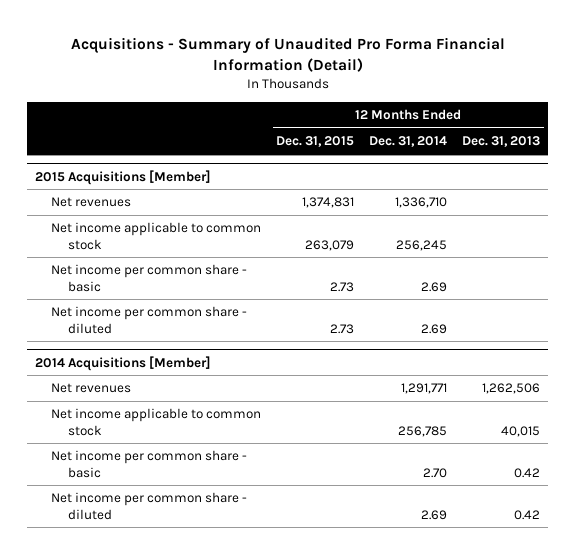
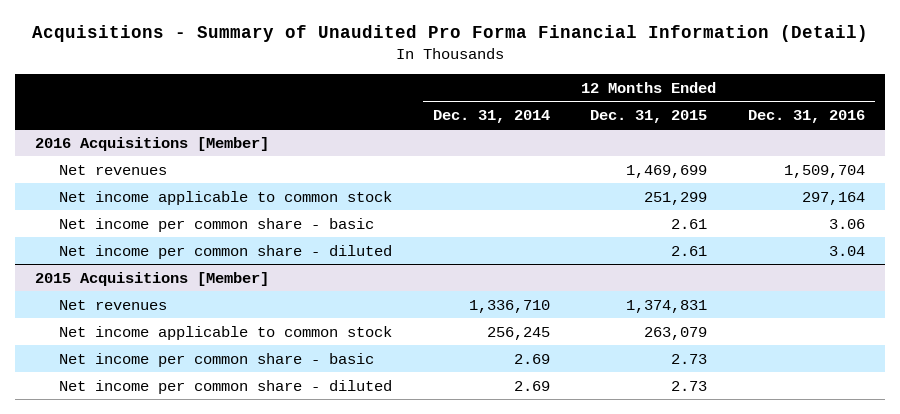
[462,136,541,148] Dec. 31, 2013 -> none
none -> [747,109,865,123] Dec. 31, 2016
none -> [35,136,270,151] 2016 Acquisitions [Member]
none -> [59,164,168,175] Net revenues
none -> [59,190,393,205] Net income applicable to common stock
none -> [59,217,375,232] Net income per common share - basic
none -> [59,244,393,259] Net income per common share - diluted
[34,355,211,371] 2014 Acquisitions [Member] -> none
[51,383,132,394] Net revenues -> none
[51,408,262,436] Net income applicable to common stock -> none
[51,450,248,478] Net income per common share - basic -> none
[51,492,248,520] Net income per common share - diluted -> none

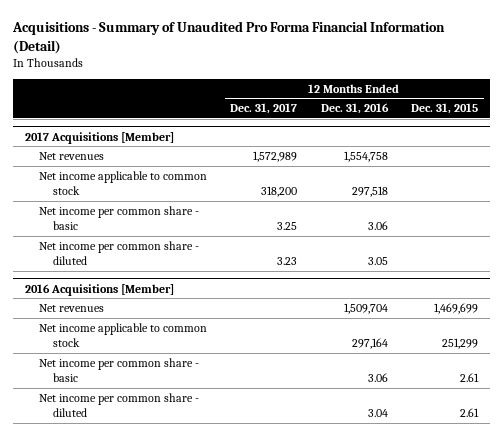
[432,109,550,123] Dec. 31, 2014 -> none
none -> [230,103,298,115] Dec. 31, 2017
none -> [24,131,174,144] 2017 Acquisitions [Member]
none -> [39,151,105,160] Net revenues
none -> [39,170,208,196] Net income applicable to common stock
none -> [39,205,200,231] Net income per common share - basic
none -> [39,240,200,266] Net income per common share - diluted
[35,271,270,286] 2015 Acquisitions [Member] -> none
[59,299,168,310] Net revenues -> none
[59,325,393,340] Net income applicable to common stock -> none
[59,352,375,367] Net income per common share - basic -> none
[59,379,393,394] Net income per common share - diluted -> none

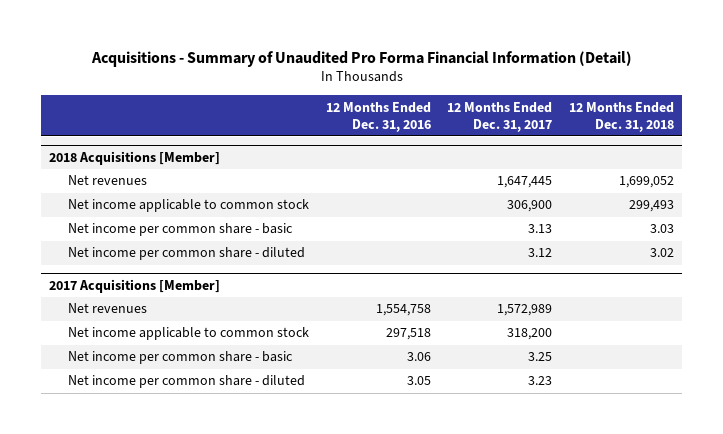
[411,103,479,115] Dec. 31, 2015 -> none
none -> [568,101,674,132] 12 Months Ended Dec. 31, 2018
none -> [49,150,221,165] 2018 Acquisitions [Member]
none -> [68,175,148,186] Net revenues
none -> [68,199,310,213] Net income applicable to common stock
none -> [68,223,294,237] Net income per common share - basic
none -> [68,247,306,261] Net income per common share - diluted
[24,283,174,296] 2016 Acquisitions [Member] -> none
[39,303,105,312] Net revenues -> none
[39,322,208,348] Net income applicable to common stock -> none
[39,357,200,383] Net income per common share - basic -> none
[39,392,200,418] Net income per common share - diluted -> none

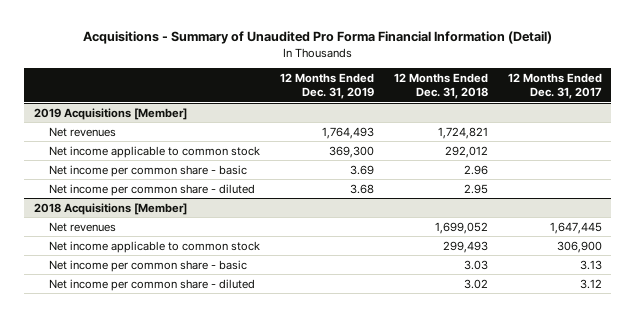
[325,101,431,132] 12 Months Ended Dec. 31, 2016 -> none
none -> [279,72,374,100] 12 Months Ended Dec. 31, 2019
none -> [33,107,187,120] 2019 Acquisitions [Member]
none -> [49,126,117,137] Net revenues
none -> [49,145,261,158] Net income applicable to common stock
none -> [49,164,248,177] Net income per common share - basic
none -> [49,183,256,196] Net income per common share - diluted
[49,278,221,293] 2017 Acquisitions [Member] -> none
[68,303,148,314] Net revenues -> none
[68,327,310,341] Net income applicable to common stock -> none
[68,351,294,365] Net income per common share - basic -> none
[68,375,306,389] Net income per common share - diluted -> none

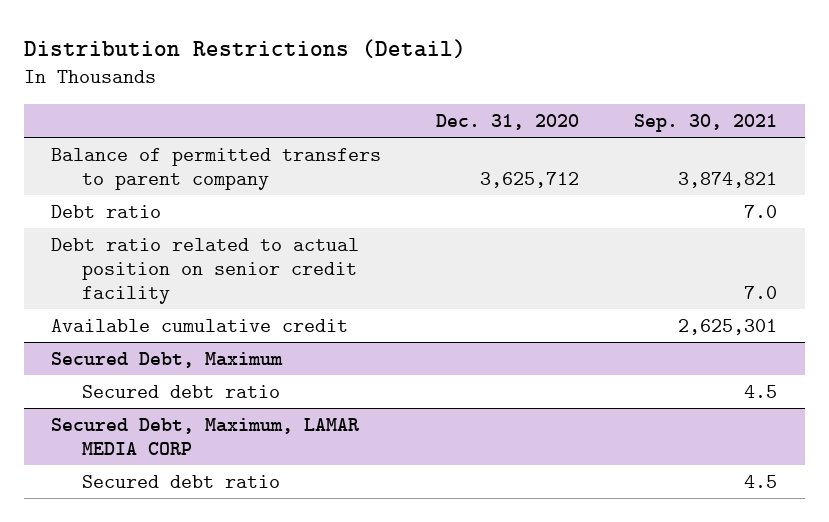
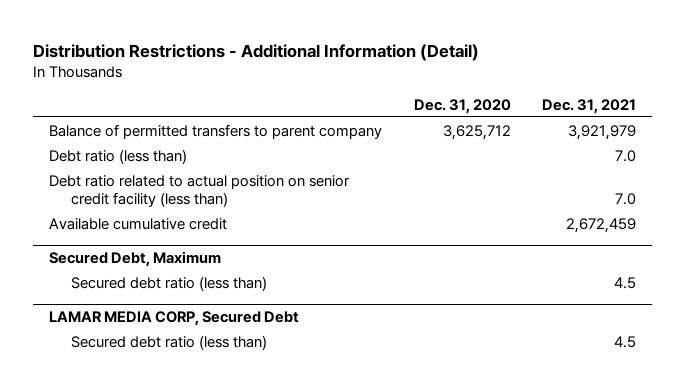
[23,38,466,58] Distribution Restrictions (Detail) -> [33,43,480,61] Distribution Restrictions - Additional Information (Detail)
[634,113,778,132] Sep. 30, 2021 -> none
none -> [542,98,637,114] Dec. 31, 2021
[51,204,162,218] Debt ratio -> [49,148,188,164] Debt ratio (less than)
[51,237,360,304] Debt ratio related to actual position on senior credit facility -> [49,174,351,207] Debt ratio related to actual position on senior credit facility (less than)
[82,384,281,398] Secured debt ratio -> [71,275,268,291] Secured debt ratio (less than)
[51,417,360,455] Secured Debt, Maximum, LAMAR MEDIA CORP -> [49,310,300,326] LAMAR MEDIA CORP, Secured Debt
[82,474,281,488] Secured debt ratio -> [71,334,268,350] Secured debt ratio (less than)

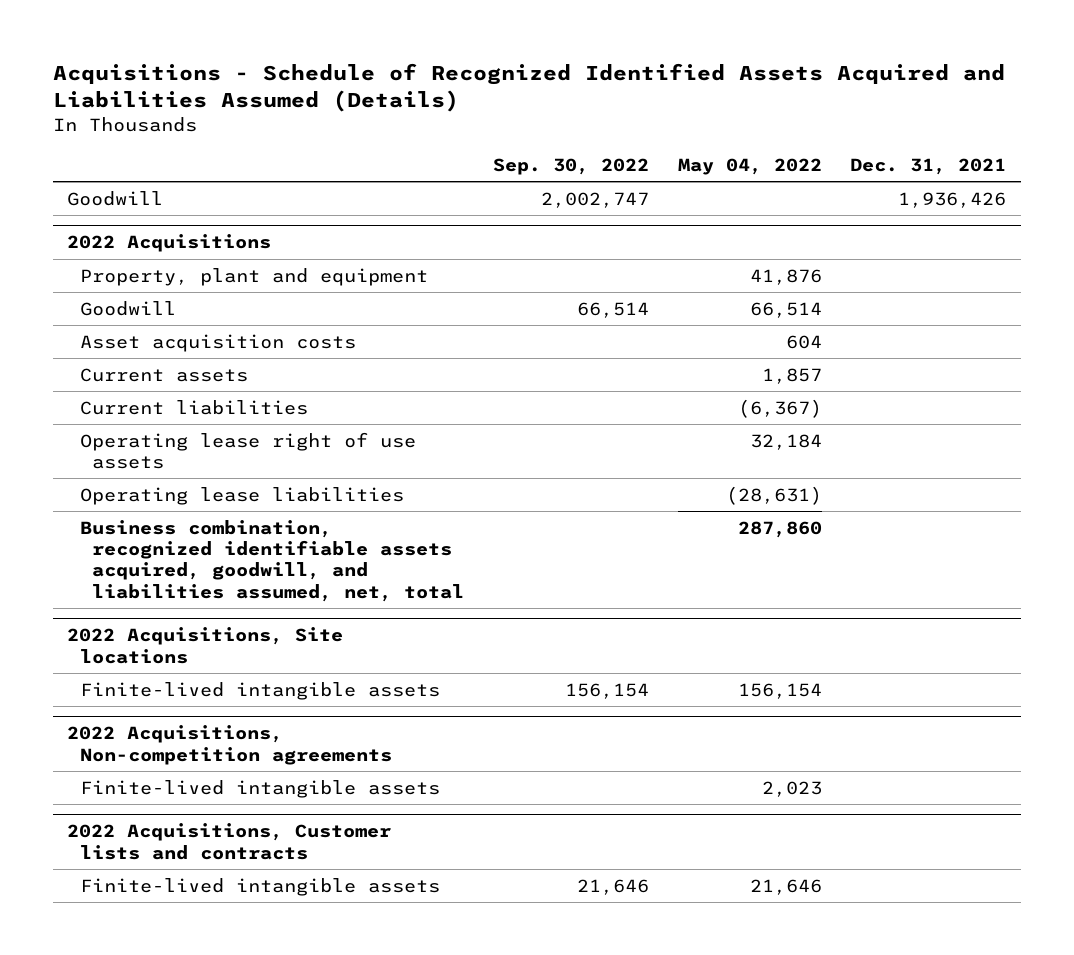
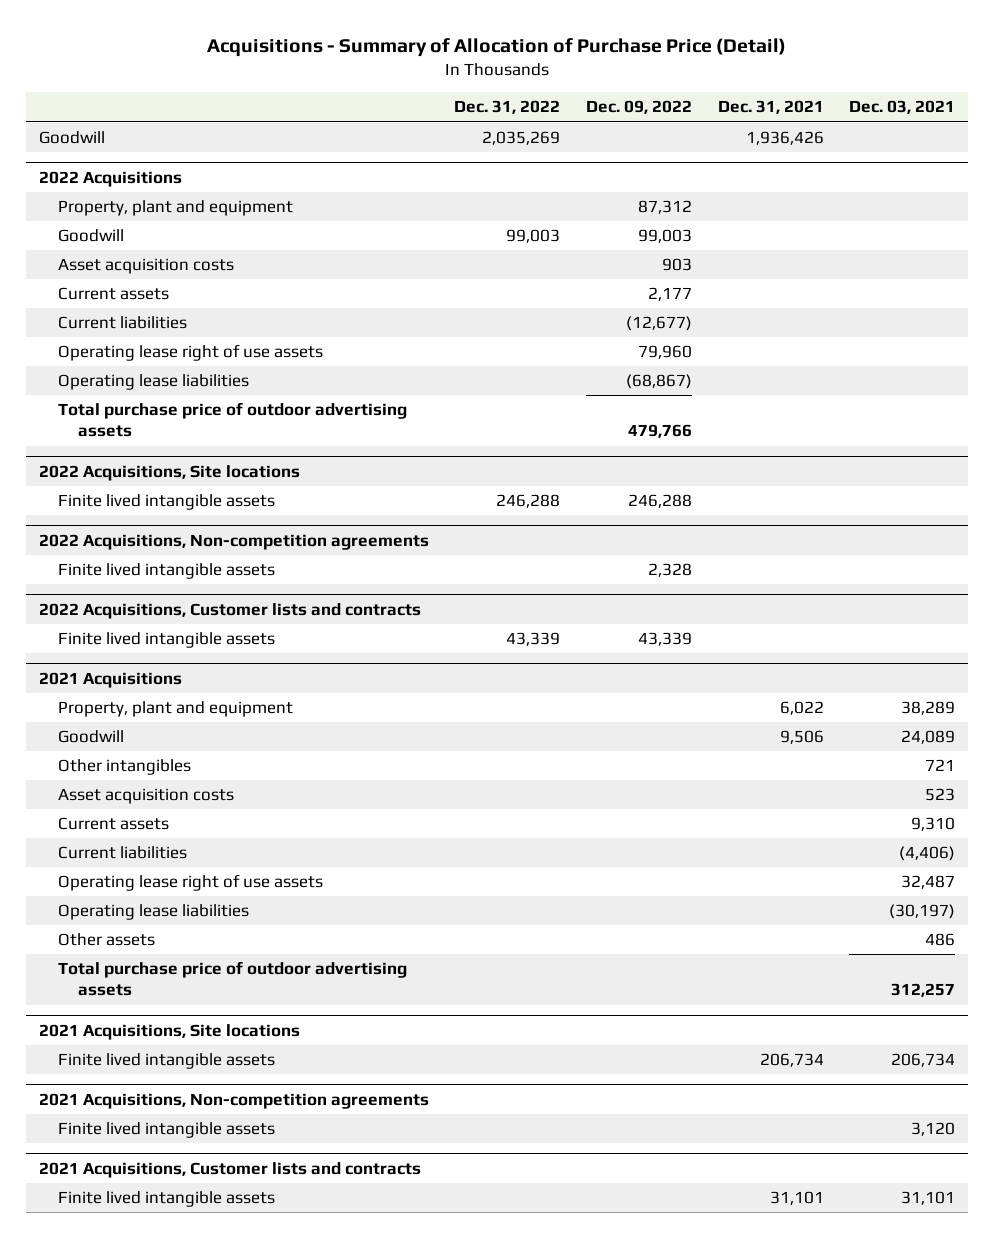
[52,62,1005,113] Acquisitions - Schedule of Recognized Identified Assets Acquired and Liabilities Assumed (Details) -> [207,38,787,58] Acquisitions - Summary of Allocation of Purchase Price (Detail)
[492,157,649,175] Sep. 30, 2022 -> none
[677,157,822,175] May 04, 2022 -> none
none -> [454,100,561,115] Dec. 31, 2022
none -> [586,100,693,115] Dec. 09, 2022
none -> [849,100,956,115] Dec. 03, 2021
[79,519,465,602] Business combination, recognized identifiable assets acquired, goodwill, and liabilities assumed, net, total -> [58,402,408,438] Total purchase price of outdoor advertising assets
[79,681,440,700] Finite-lived intangible assets -> [58,494,276,511] Finite lived intangible assets
[79,779,440,798] Finite-lived intangible assets -> [58,563,276,580] Finite lived intangible assets
[79,877,440,896] Finite-lived intangible assets -> [58,632,276,649] Finite lived intangible assets
none -> [38,671,182,688] 2021 Acquisitions
none -> [58,701,294,718] Property, plant and equipment
none -> [58,730,125,744] Goodwill
none -> [58,759,192,776] Other intangibles
none -> [58,788,235,805] Asset acquisition costs
none -> [58,817,170,831] Current assets
none -> [58,846,188,860] Current liabilities
none -> [58,874,324,892] Operating lease right of use assets
none -> [58,904,250,921] Operating lease liabilities
none -> [58,933,156,947] Other assets
none -> [58,961,408,997] Total purchase price of outdoor advertising assets
none -> [38,1023,300,1040] 2021 Acquisitions, Site locations
none -> [58,1053,276,1070] Finite lived intangible assets
none -> [38,1092,429,1109] 2021 Acquisitions, Non-competition agreements
none -> [58,1122,276,1139] Finite lived intangible assets
none -> [38,1161,421,1178] 2021 Acquisitions, Customer lists and contracts
none -> [58,1191,276,1208] Finite lived intangible assets

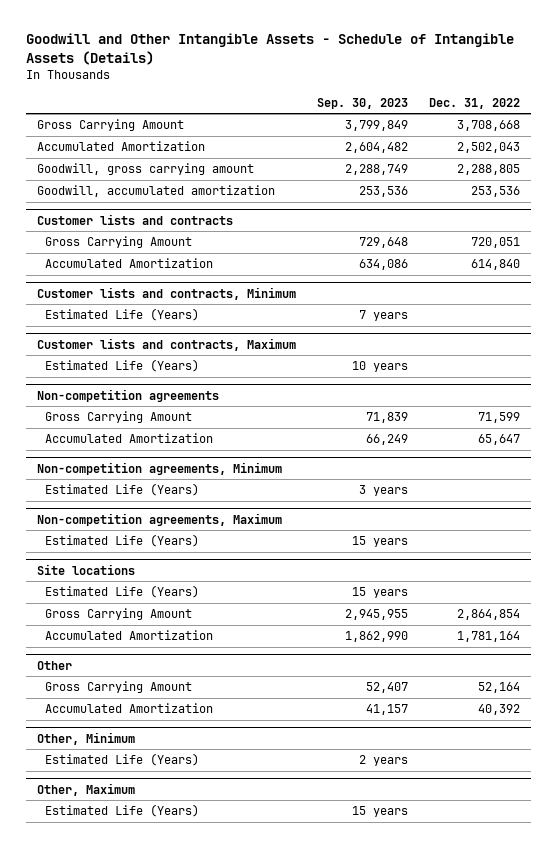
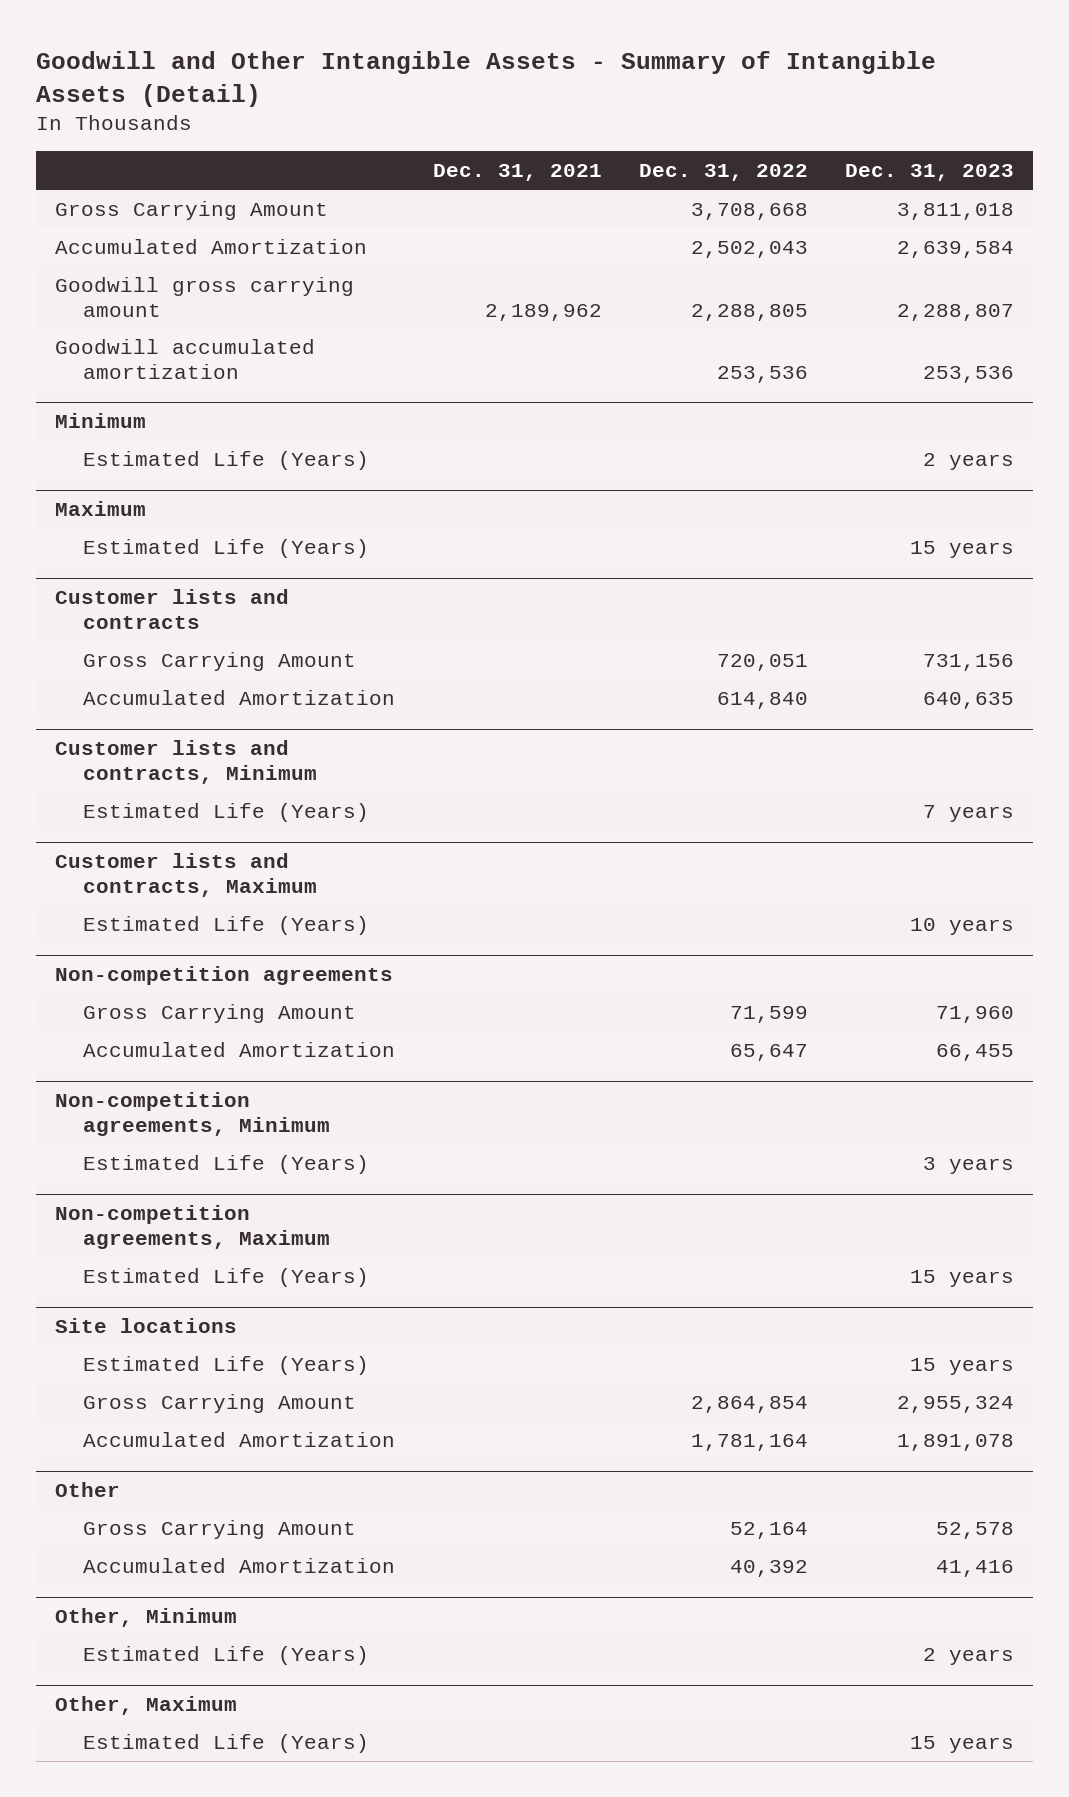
[25,33,514,66] Goodwill and Other Intangible Assets - Schedule of Intangible Assets (Details) -> [35,50,936,107] Goodwill and Other Intangible Assets - Summary of Intangible Assets (Detail)
[316,97,408,109] Sep. 30, 2023 -> none
none -> [432,164,602,182] Dec. 31, 2021
none -> [845,164,1015,182] Dec. 31, 2023
[36,163,254,176] Goodwill, gross carrying amount -> [54,276,354,317] Goodwill gross carrying amount
[36,185,275,198] Goodwill, accumulated amortization -> [54,338,315,379] Goodwill accumulated amortization
none -> [54,413,146,429] Minimum
none -> [83,450,370,470] Estimated Life (Years)
none -> [54,501,146,517] Maximum
none -> [83,538,370,558] Estimated Life (Years)

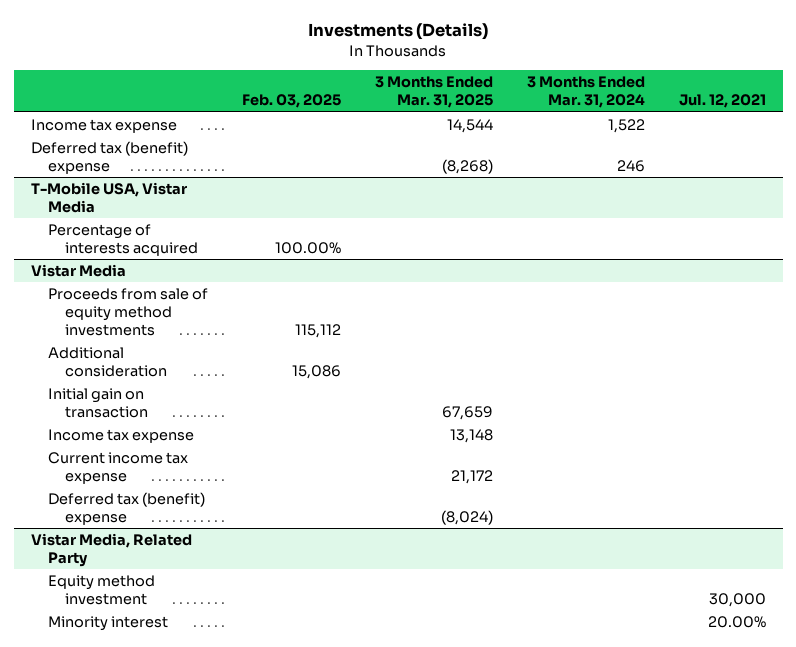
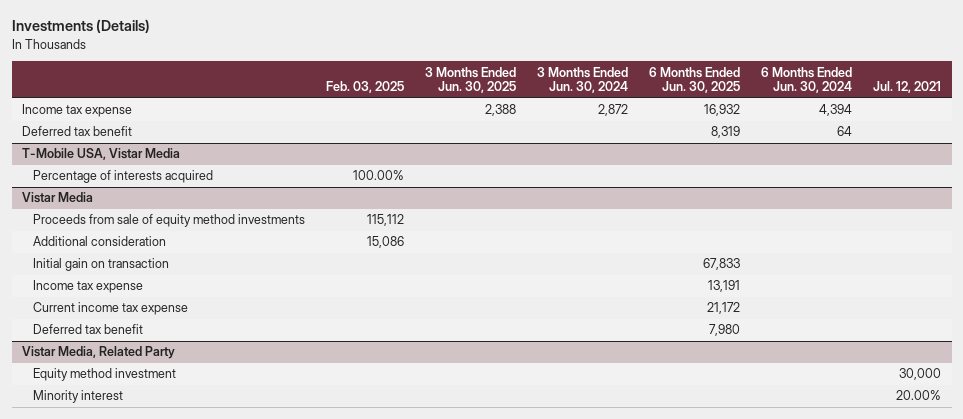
[374,76,493,109] 3 Months Ended Mar. 31, 2025 -> none
[526,76,645,109] 3 Months Ended Mar. 31, 2024 -> none
none -> [424,66,516,94] 3 Months Ended Jun. 30, 2025
none -> [536,66,628,94] 3 Months Ended Jun. 30, 2024
none -> [648,66,740,94] 6 Months Ended Jun. 30, 2025
none -> [761,66,853,94] 6 Months Ended Jun. 30, 2024
[30,141,188,174] Deferred tax (benefit) expense -> [22,126,133,137] Deferred tax benefit
[47,492,205,525] Deferred tax (benefit) expense -> [32,324,143,335] Deferred tax benefit

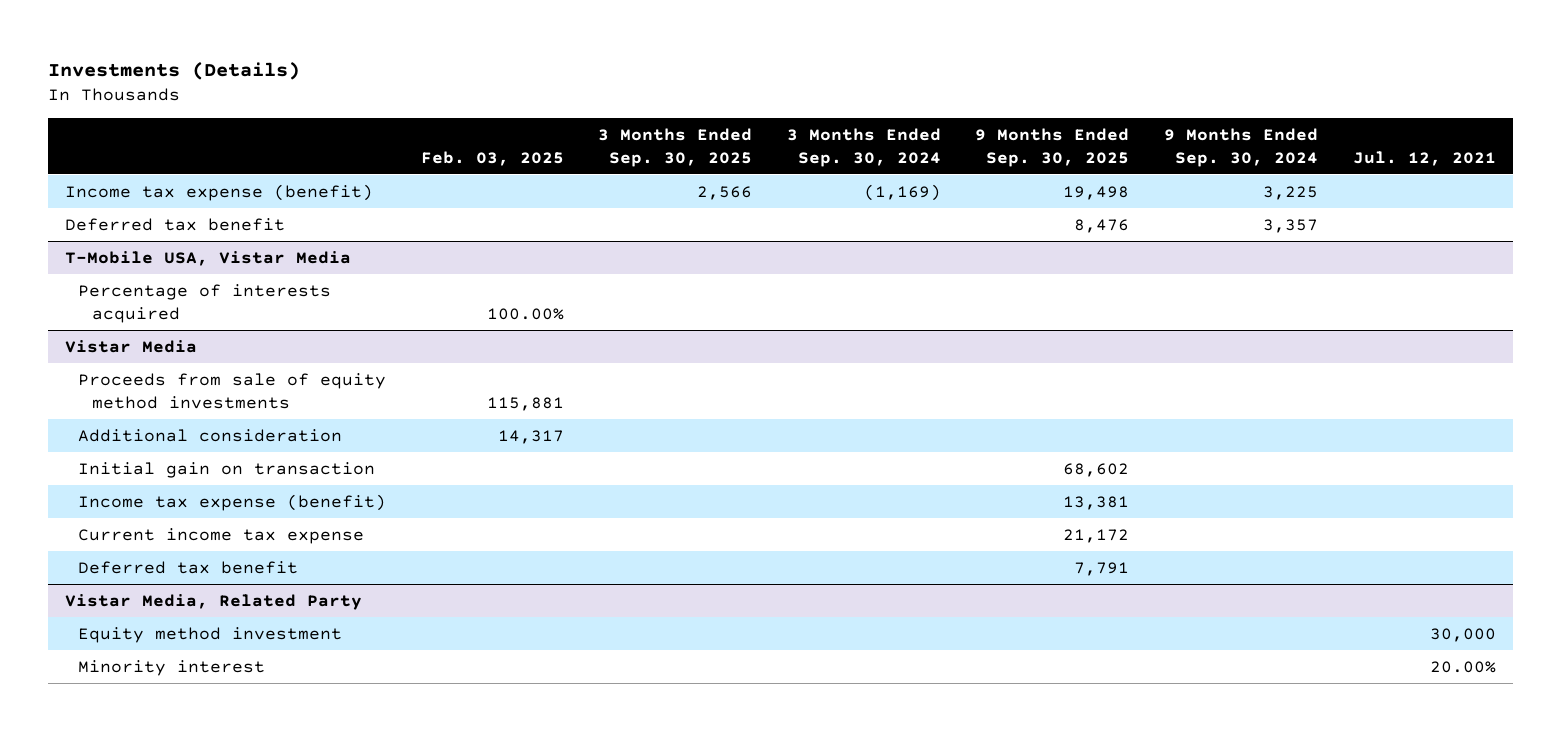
[424,66,516,94] 3 Months Ended Jun. 30, 2025 -> none
[536,66,628,94] 3 Months Ended Jun. 30, 2024 -> none
[648,66,740,94] 6 Months Ended Jun. 30, 2025 -> none
[761,66,853,94] 6 Months Ended Jun. 30, 2024 -> none
none -> [598,127,753,167] 3 Months Ended Sep. 30, 2025
none -> [786,127,941,167] 3 Months Ended Sep. 30, 2024
none -> [975,127,1130,167] 9 Months Ended Sep. 30, 2025
none -> [1164,127,1319,167] 9 Months Ended Sep. 30, 2024
[22,104,133,118] Income tax expense -> [65,183,374,201] Income tax expense (benefit)
[366,214,404,227] 115,112 -> [486,396,564,411] 115,881
[366,236,404,249] 15,086 -> [497,429,564,444] 14,317
[32,280,143,294] Income tax expense -> [78,493,387,511] Income tax expense (benefit)

